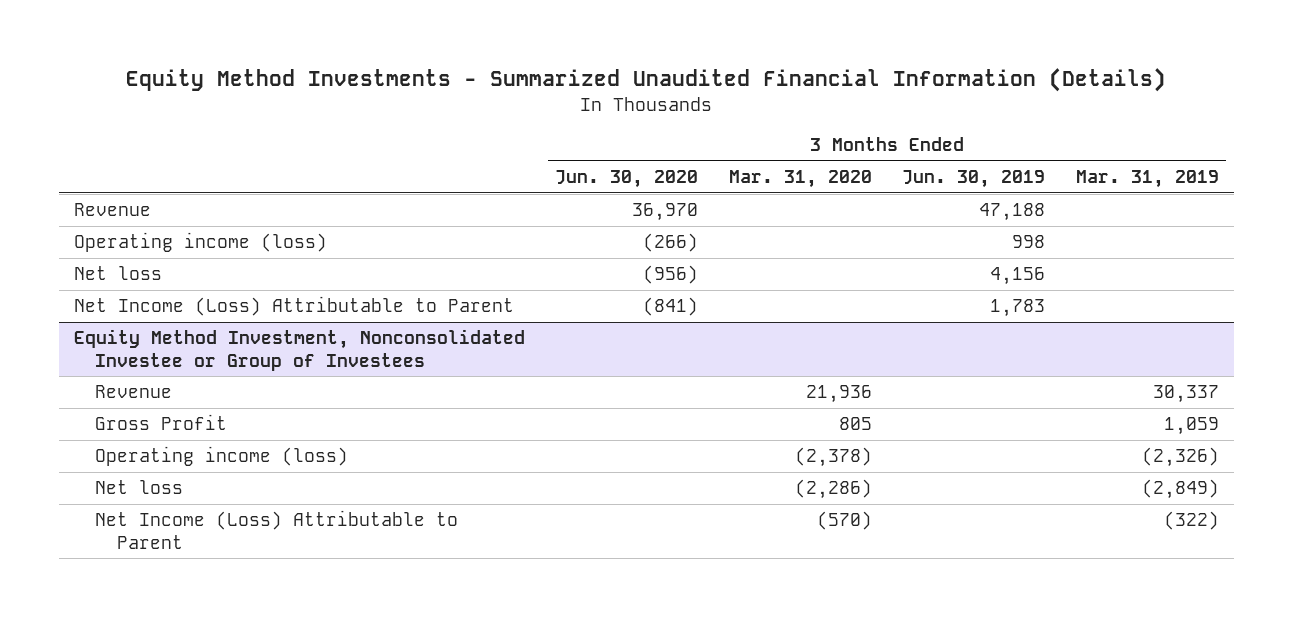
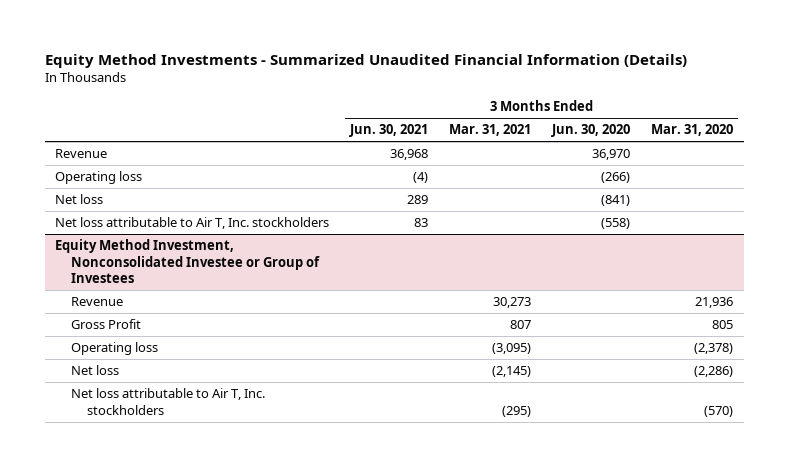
[902,169,1046,188] Jun. 30, 2019 -> none
[1075,169,1219,188] Mar. 31, 2019 -> none
none -> [349,124,429,138] Jun. 30, 2021
none -> [449,124,532,137] Mar. 31, 2021
[73,296,514,317] Net Income (Loss) Attributable to Parent -> none
[73,232,327,253] Operating income (loss) -> [55,171,143,185] Operating loss
[643,265,699,285] (956) -> [601,195,631,207] (841)
none -> [55,217,330,230] Net loss attributable to Air T, Inc. stockholders
[95,446,349,467] Operating income (loss) -> [71,342,159,356] Operating loss
[95,510,459,549] Net Income (Loss) Attributable to Parent -> none
none -> [71,388,266,415] Net loss attributable to Air T, Inc. stockholders

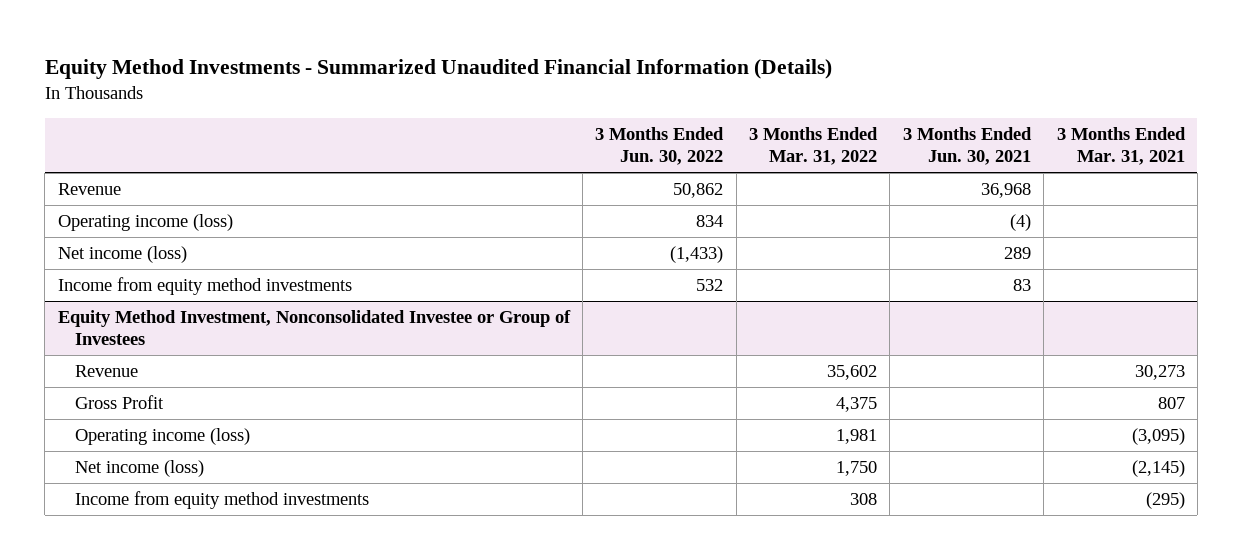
[551,124,631,138] Jun. 30, 2020 -> none
[651,124,734,137] Mar. 31, 2020 -> none
none -> [595,126,725,166] 3 Months Ended Jun. 30, 2022
none -> [749,126,879,166] 3 Months Ended Mar. 31, 2022
[55,171,143,185] Operating loss -> [57,213,233,231] Operating income (loss)
[55,194,104,205] Net loss -> [57,245,187,263] Net income (loss)
[55,217,330,230] Net loss attributable to Air T, Inc. stockholders -> [57,276,352,295] Income from equity method investments
[71,342,159,356] Operating loss -> [74,427,250,445] Operating income (loss)
[71,365,120,376] Net loss -> [74,459,204,477] Net income (loss)
[71,388,266,415] Net loss attributable to Air T, Inc. stockholders -> [74,490,369,509] Income from equity method investments

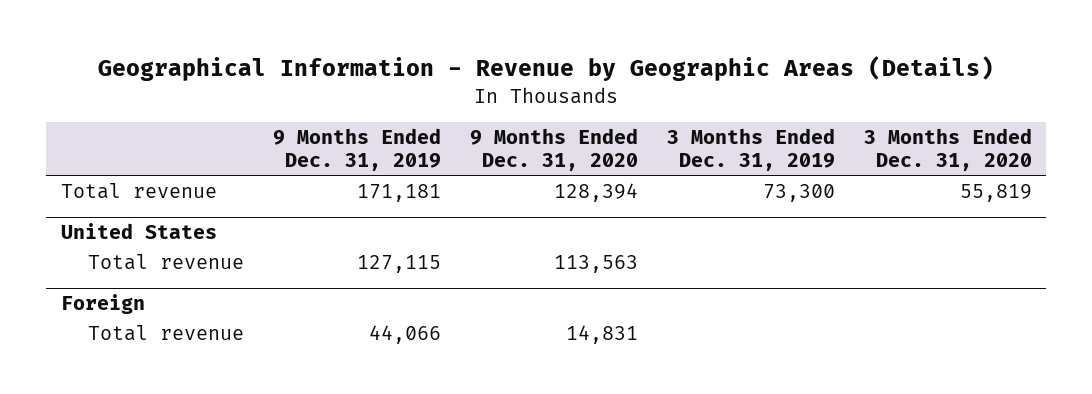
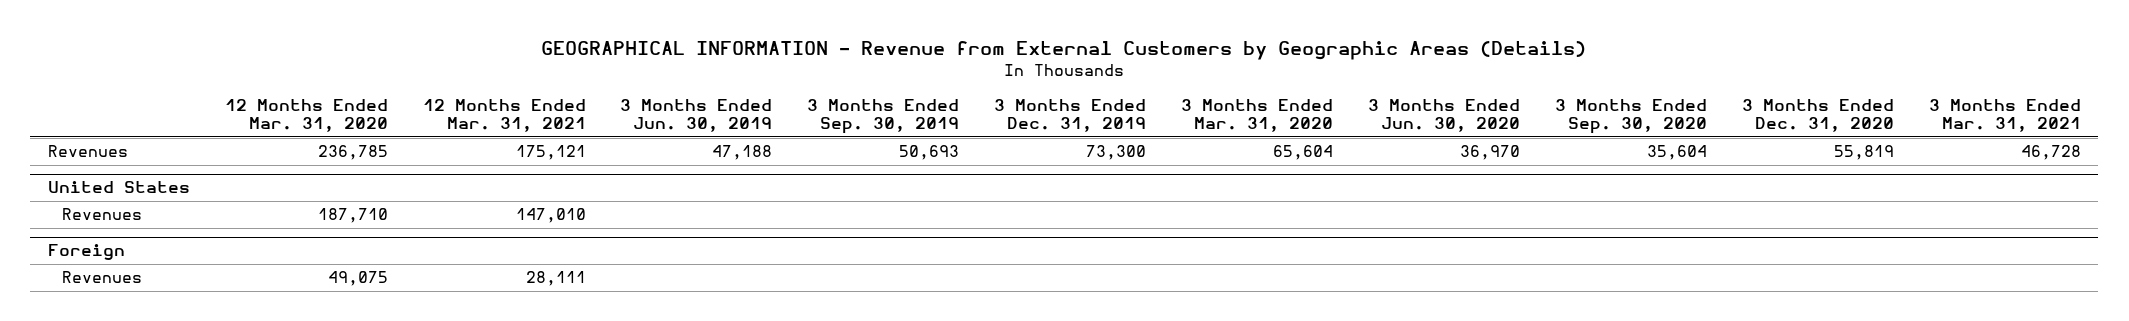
[98,56,995,82] Geographical Information - Revenue by Geographic Areas (Details) -> [541,40,1587,60] GEOGRAPHICAL INFORMATION - Revenue from External Customers by Geographic Areas (Details)
[272,127,441,171] 9 Months Ended Dec. 31, 2019 -> none
[469,127,638,171] 9 Months Ended Dec. 31, 2020 -> none
none -> [224,99,388,133] 12 Months Ended Mar. 31, 2020
none -> [422,99,586,133] 12 Months Ended Mar. 31, 2021
none -> [620,99,773,133] 3 Months Ended Jun. 30, 2019
none -> [807,99,960,135] 3 Months Ended Sep. 30, 2019
none -> [1181,99,1334,133] 3 Months Ended Mar. 31, 2020
none -> [1368,99,1521,133] 3 Months Ended Jun. 30, 2020
none -> [1555,99,1708,135] 3 Months Ended Sep. 30, 2020
none -> [1928,99,2081,133] 3 Months Ended Mar. 31, 2021
[60,182,217,199] Total revenue -> [47,145,128,158] Revenues
[87,253,244,270] Total revenue -> [62,208,143,221] Revenues
[87,324,244,341] Total revenue -> [62,271,143,284] Revenues

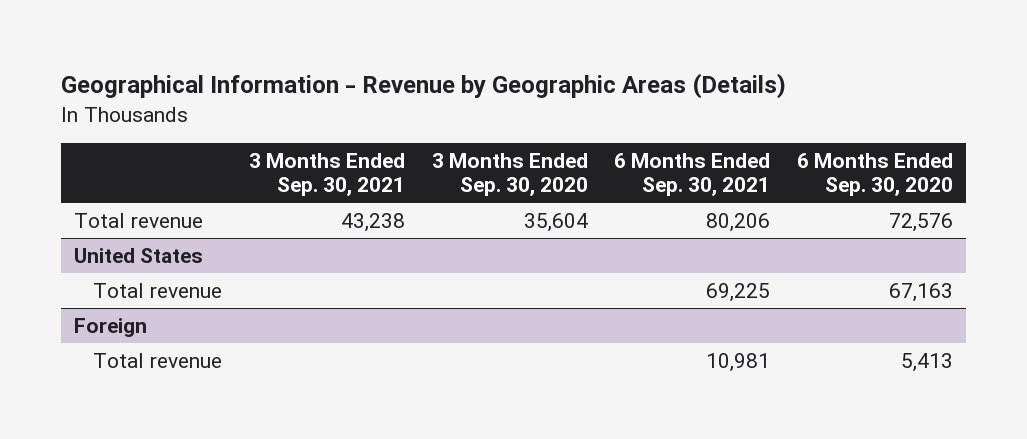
[541,40,1587,60] GEOGRAPHICAL INFORMATION - Revenue from External Customers by Geographic Areas (Details) -> [60,73,786,100] Geographical Information - Revenue by Geographic Areas (Details)
[224,99,388,133] 12 Months Ended Mar. 31, 2020 -> none
[422,99,586,133] 12 Months Ended Mar. 31, 2021 -> none
[620,99,773,133] 3 Months Ended Jun. 30, 2019 -> none
[807,99,960,135] 3 Months Ended Sep. 30, 2019 -> none
[994,99,1147,133] 3 Months Ended Dec. 31, 2019 -> none
[1181,99,1334,133] 3 Months Ended Mar. 31, 2020 -> none
[1368,99,1521,133] 3 Months Ended Jun. 30, 2020 -> none
[1742,99,1895,133] 3 Months Ended Dec. 31, 2020 -> none
[1928,99,2081,133] 3 Months Ended Mar. 31, 2021 -> none
none -> [249,152,406,196] 3 Months Ended Sep. 30, 2021
none -> [614,152,771,196] 6 Months Ended Sep. 30, 2021
none -> [797,152,954,196] 6 Months Ended Sep. 30, 2020
[47,145,128,158] Revenues -> [74,213,204,229] Total revenue
[62,208,143,221] Revenues -> [93,283,223,299] Total revenue
[62,271,143,284] Revenues -> [93,353,223,369] Total revenue

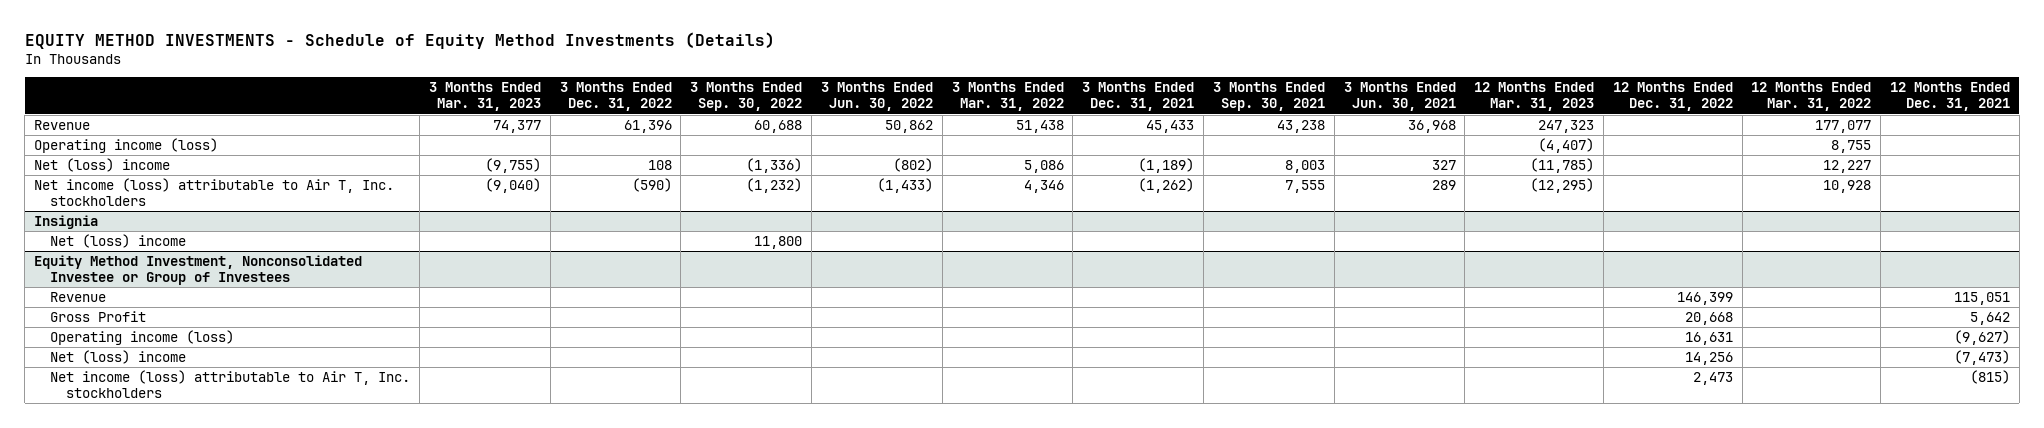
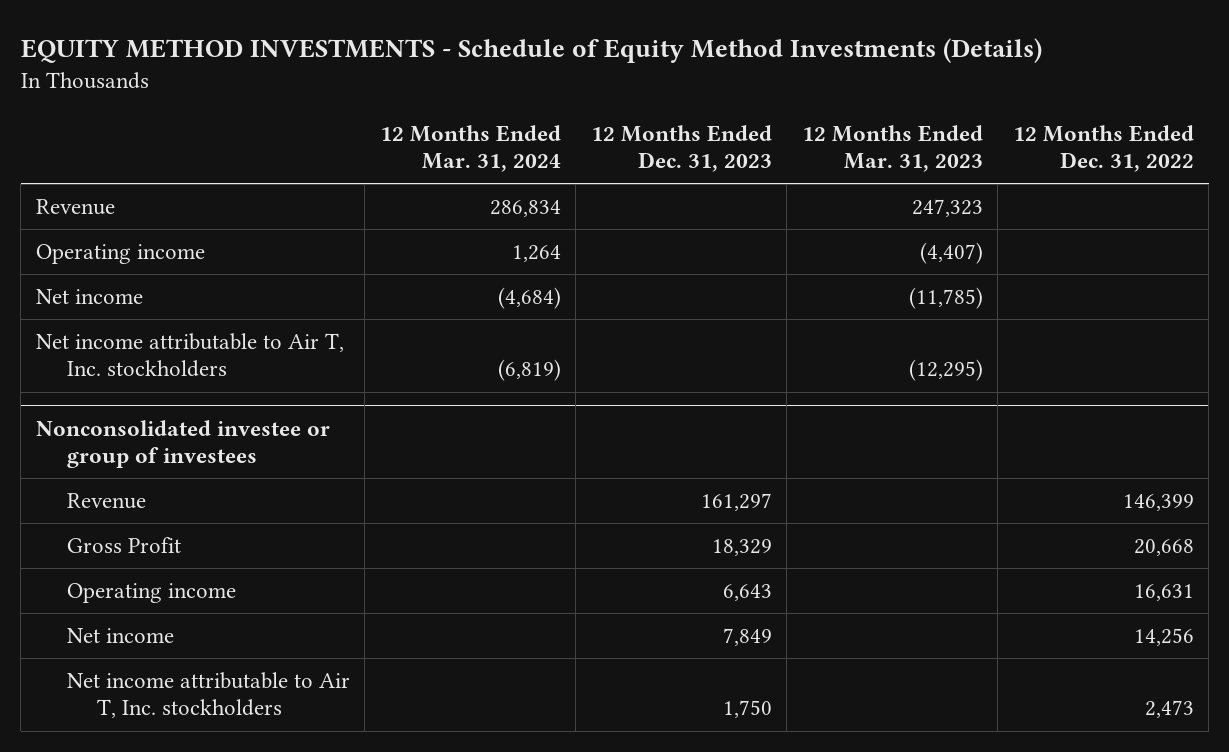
[428,82,541,112] 3 Months Ended Mar. 31, 2023 -> none
[559,82,672,112] 3 Months Ended Dec. 31, 2022 -> none
[690,82,803,112] 3 Months Ended Sep. 30, 2022 -> none
[820,82,933,112] 3 Months Ended Jun. 30, 2022 -> none
[951,82,1064,112] 3 Months Ended Mar. 31, 2022 -> none
[1082,82,1195,112] 3 Months Ended Dec. 31, 2021 -> none
[1212,82,1325,112] 3 Months Ended Sep. 30, 2021 -> none
[1343,82,1456,112] 3 Months Ended Jun. 30, 2021 -> none
[1751,82,1872,112] 12 Months Ended Mar. 31, 2022 -> none
[1890,82,2011,112] 12 Months Ended Dec. 31, 2021 -> none
none -> [379,124,561,173] 12 Months Ended Mar. 31, 2024
none -> [590,124,772,173] 12 Months Ended Dec. 31, 2023
[34,215,99,230] Insignia -> none
[50,234,187,249] Net (loss) income -> none
[34,138,219,154] Operating income (loss) -> [35,244,205,265] Operating income
[34,158,171,173] Net (loss) income -> [35,289,143,305] Net income
[34,178,395,207] Net income (loss) attributable to Air T, Inc. stockholders -> [35,333,344,378] Net income attributable to Air T, Inc. stockholders
[34,255,363,286] Equity Method Investment, Nonconsolidated Investee or Group of Investees -> [35,419,330,469] Nonconsolidated investee or group of investees
[50,330,235,346] Operating income (loss) -> [66,583,236,604] Operating income
[50,350,187,365] Net (loss) income -> [66,628,174,644] Net income
[50,370,411,399] Net income (loss) attributable to Air T, Inc. stockholders -> [66,672,350,719] Net income attributable to Air T, Inc. stockholders

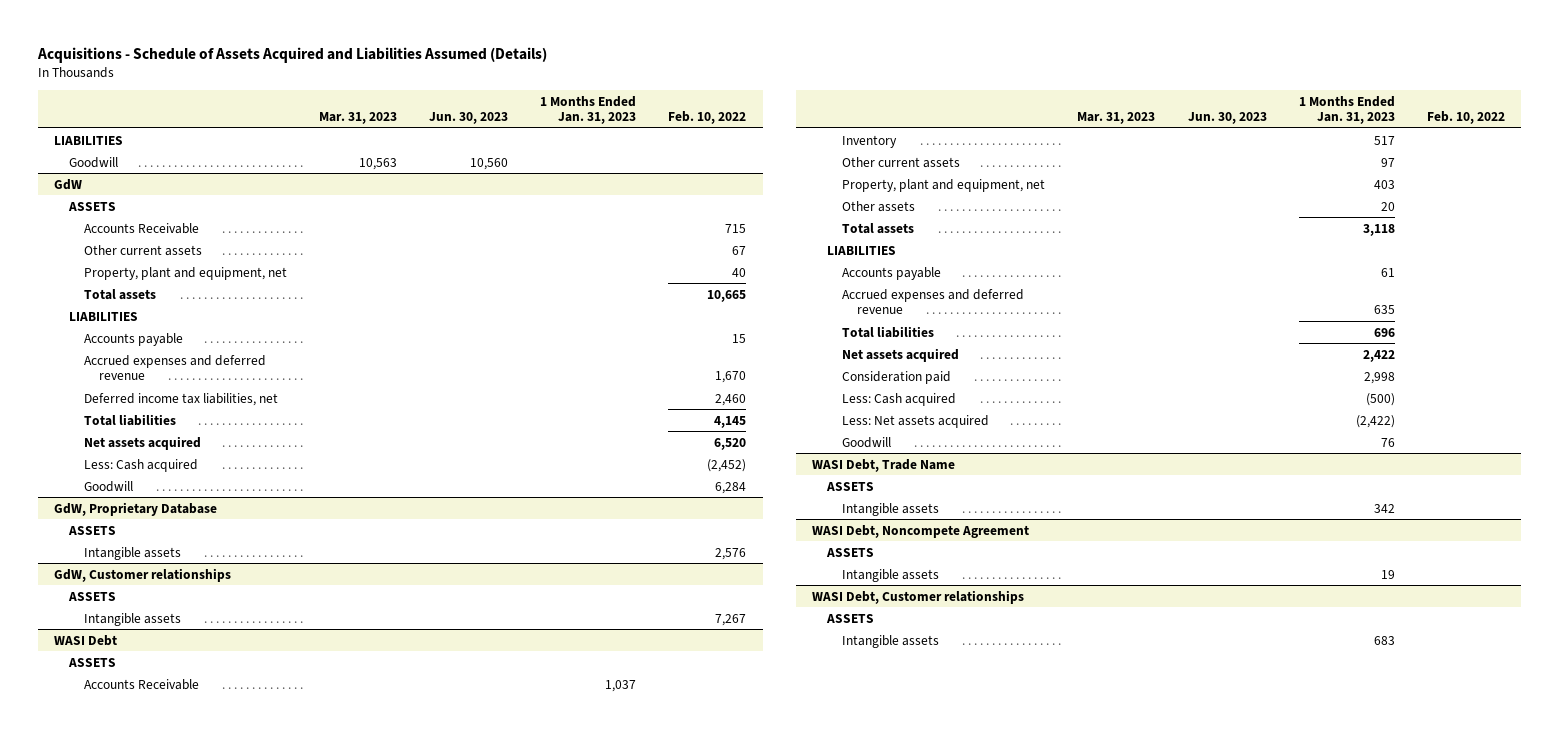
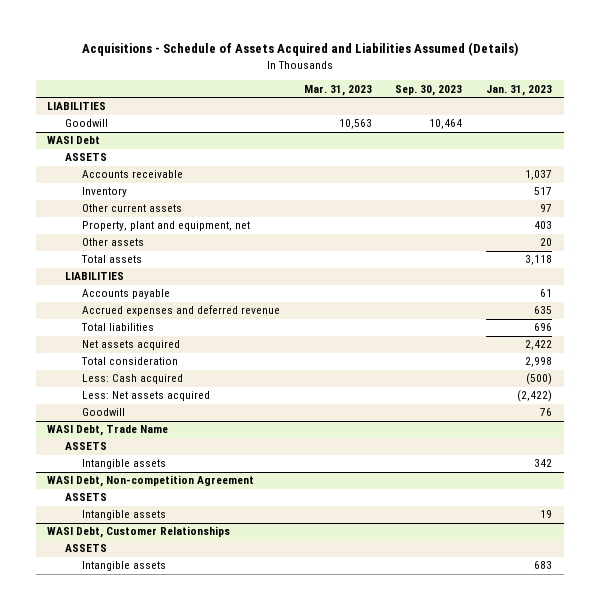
[429,112,509,125] Jun. 30, 2023 -> none
[540,95,637,125] 1 Months Ended Jan. 31, 2023 -> none
[668,111,747,125] Feb. 10, 2022 -> none
none -> [395,84,463,96] Sep. 30, 2023
none -> [486,84,553,96] Jan. 31, 2023
[53,178,82,190] GdW -> none
[67,201,116,211] ASSETS -> none
[83,222,199,234] Accounts Receivable -> none
[83,244,202,256] Other current assets -> none
[83,266,287,280] Property, plant and equipment, net -> none
[83,288,156,300] Total assets -> none
[68,311,138,321] LIABILITIES -> none
[83,332,183,346] Accounts payable -> none
[83,354,266,381] Accrued expenses and deferred revenue -> none
[83,392,278,406] Deferred income tax liabilities, net -> none
[83,413,176,426] Total liabilities -> none
[83,435,201,450] Net assets acquired -> none
[83,458,198,472] Less: Cash acquired -> none
[83,480,133,492] Goodwill -> none
[53,501,217,516] GdW, Proprietary Database -> none
[67,525,116,535] ASSETS -> none
[83,546,181,560] Intangible assets -> none
[53,567,231,582] GdW, Customer relationships -> none
[67,591,116,601] ASSETS -> none
[83,612,181,626] Intangible assets -> none
[83,678,199,690] Accounts Receivable -> [82,170,184,179] Accounts receivable
[842,370,952,384] Consideration paid -> none
none -> [81,357,179,366] Total consideration
[812,524,1030,538] WASI Debt, Noncompete Agreement -> [47,475,255,488] WASI Debt, Non-competition Agreement
[812,589,1025,604] WASI Debt, Customer relationships -> [47,526,231,539] WASI Debt, Customer Relationships

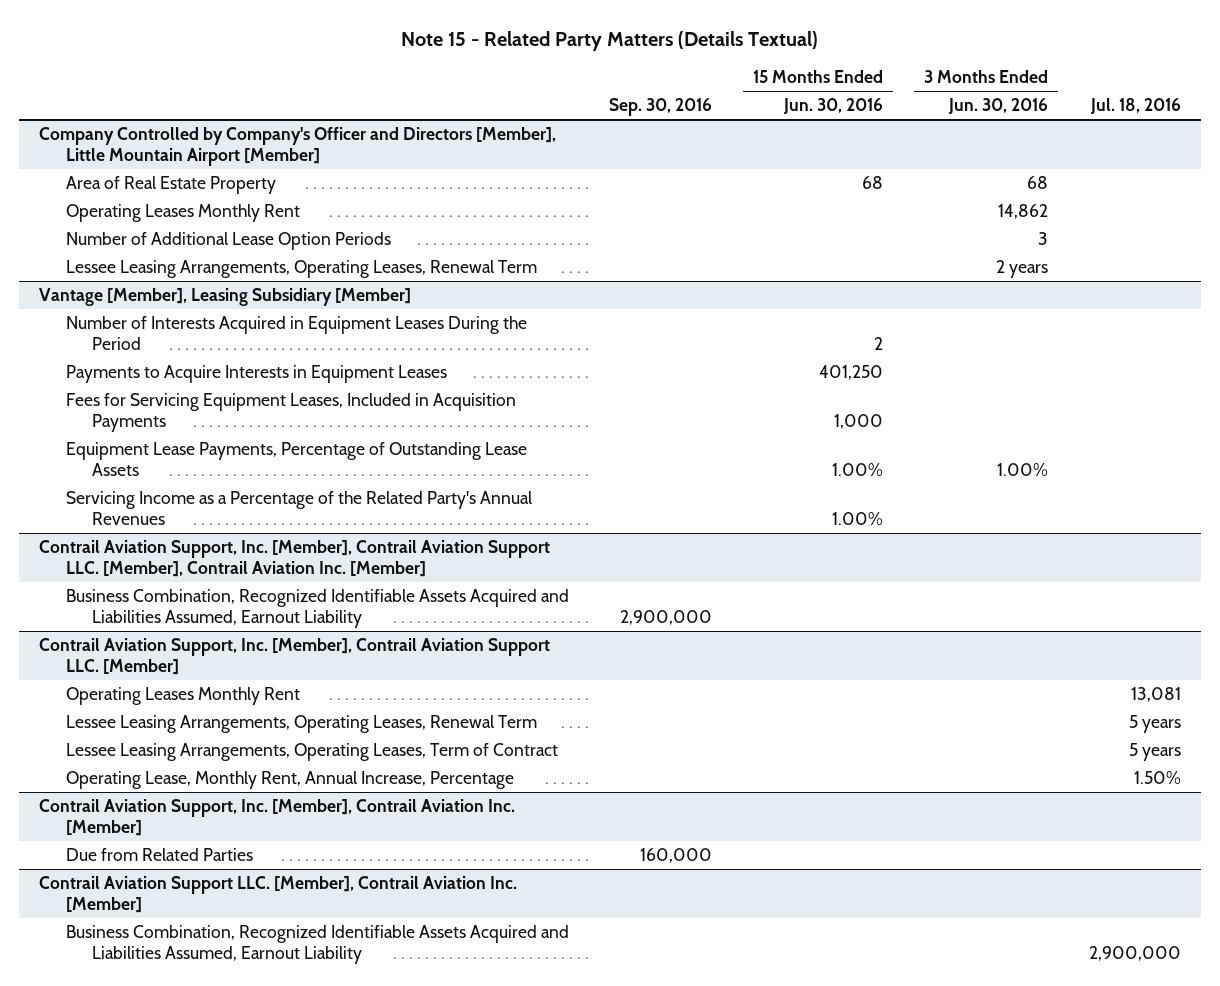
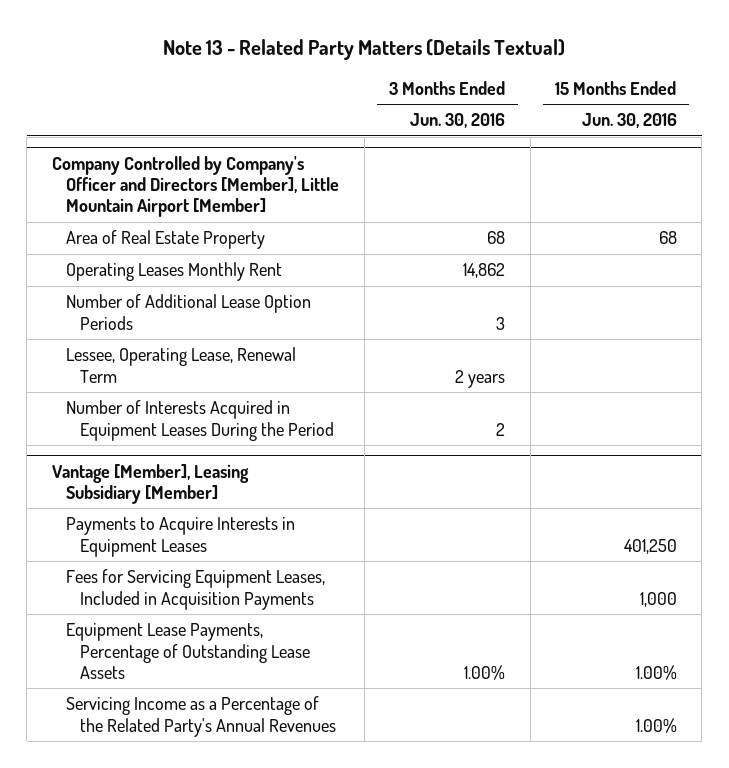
[401,30,819,51] Note 15 - Related Party Matters (Details Textual) -> [163,38,566,60] Note 13 - Related Party Matters (Details Textual)
[609,98,713,117] Sep. 30, 2016 -> none
[1089,98,1181,115] Jul. 18, 2016 -> none
[65,260,537,279] Lessee Leasing Arrangements, Operating Leases, Renewal Term -> [65,347,296,383] Lessee, Operating Lease, Renewal Term
none -> [65,400,334,441] Number of Interests Acquired in Equipment Leases During the Period
[65,316,527,350] Number of Interests Acquired in Equipment Leases During the Period -> none
[39,540,551,577] Contrail Aviation Support, Inc. [Member], Contrail Aviation Support LLC. [Member], Contrail Aviation Inc. [Member] -> none
[65,589,569,628] Business Combination, Recognized Identifiable Assets Acquired and Liabilities Assumed, Earnout Liability -> none
[39,638,551,675] Contrail Aviation Support, Inc. [Member], Contrail Aviation Support LLC. [Member] -> none
[65,687,300,706] Operating Leases Monthly Rent -> none
[65,715,537,734] Lessee Leasing Arrangements, Operating Leases, Renewal Term -> none
[65,743,558,762] Lessee Leasing Arrangements, Operating Leases, Term of Contract -> none
[65,771,514,790] Operating Lease, Monthly Rent, Annual Increase, Percentage -> none
[39,799,516,836] Contrail Aviation Support, Inc. [Member], Contrail Aviation Inc. [Member] -> none
[65,848,253,862] Due from Related Parties -> none
[39,876,518,913] Contrail Aviation Support LLC. [Member], Contrail Aviation Inc. [Member] -> none
[65,925,569,964] Business Combination, Recognized Identifiable Assets Acquired and Liabilities Assumed, Earnout Liability -> none

